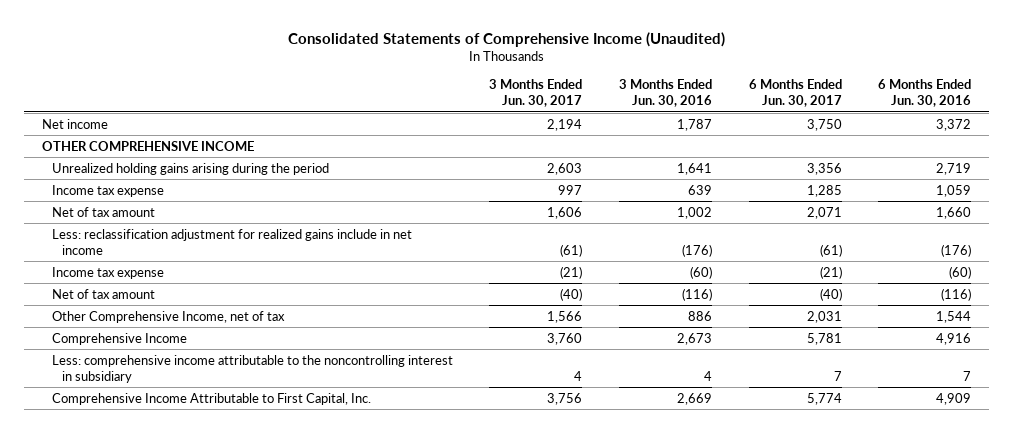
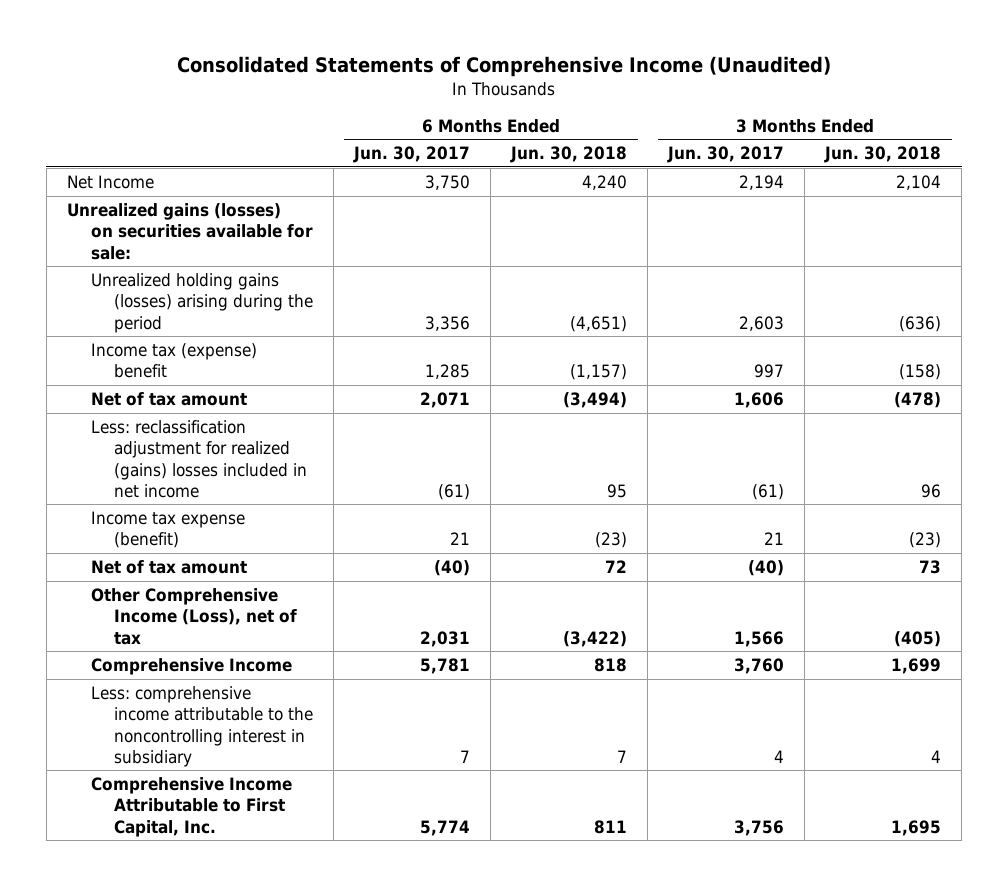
[619,79,713,108] 3 Months Ended Jun. 30, 2016 -> none
[878,79,972,108] 6 Months Ended Jun. 30, 2016 -> none
none -> [510,146,628,164] Jun. 30, 2018
none -> [824,146,942,164] Jun. 30, 2018
[41,140,254,151] OTHER COMPREHENSIVE INCOME -> none
[41,118,108,129] Net income -> [66,174,154,189] Net Income
none -> [66,202,313,260] Unrealized gains (losses) on securities available for sale:
[51,162,329,175] Unrealized holding gains arising during the period -> [90,272,314,333] Unrealized holding gains (losses) arising during the period
[51,184,164,197] Income tax expense -> [90,342,257,379] Income tax (expense) benefit
[51,228,412,255] Less: reclassification adjustment for realized gains include in net income -> [90,419,308,498] Less: reclassification adjustment for realized (gains) losses included in net income
[51,266,164,279] Income tax expense -> [90,510,245,549] Income tax expense (benefit)
[560,265,583,279] (21) -> [764,532,785,546] 21
[819,265,842,279] (21) -> [450,532,471,546] 21
[51,310,285,323] Other Comprehensive Income, net of tax -> [90,587,298,645] Other Comprehensive Income (Loss), net of tax

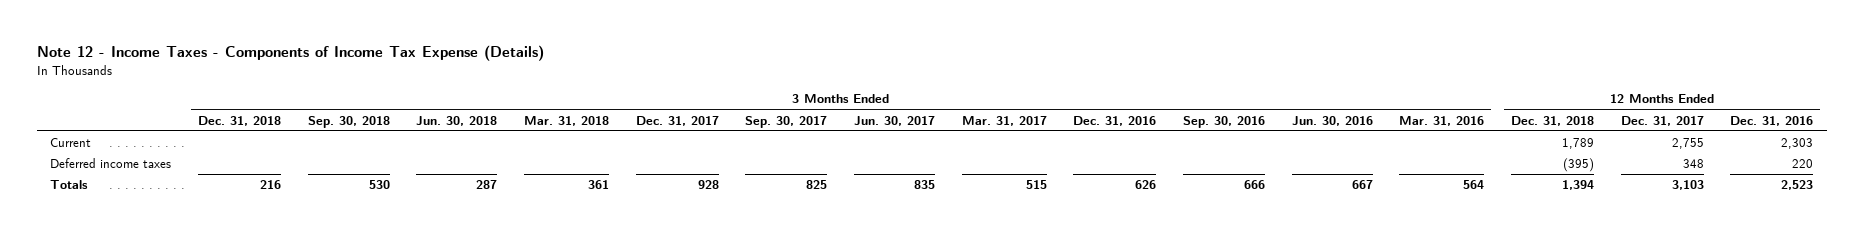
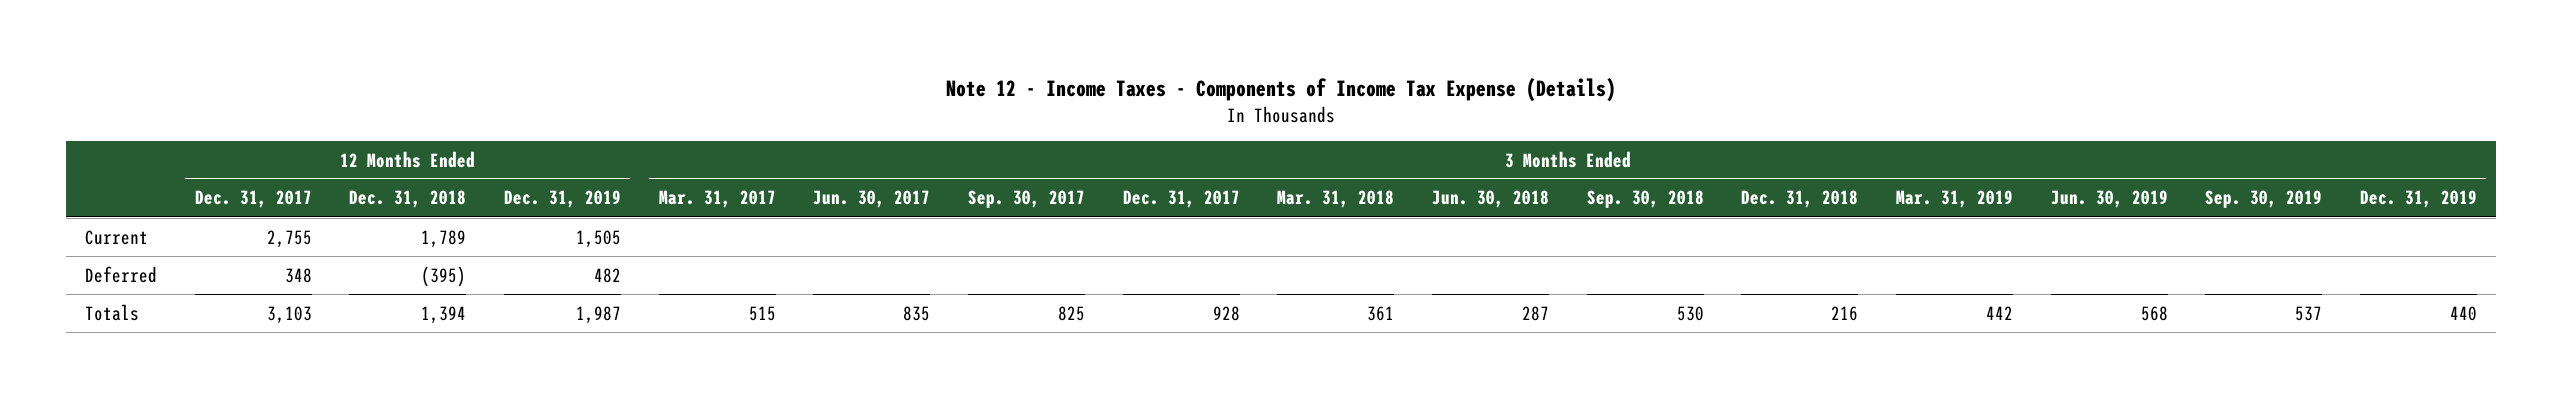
[1073,115,1157,126] Dec. 31, 2016 -> none
[1182,115,1265,128] Sep. 30, 2016 -> none
[1291,115,1373,126] Jun. 30, 2016 -> none
[1399,115,1485,126] Mar. 31, 2016 -> none
[1730,115,1814,126] Dec. 31, 2016 -> none
none -> [503,190,621,209] Dec. 31, 2019
none -> [1895,190,2013,209] Mar. 31, 2019
none -> [2050,190,2168,209] Jun. 30, 2019
none -> [2205,190,2323,209] Sep. 30, 2019
none -> [2360,190,2478,209] Dec. 31, 2019
[50,158,172,169] Deferred income taxes -> [84,265,157,283] Deferred

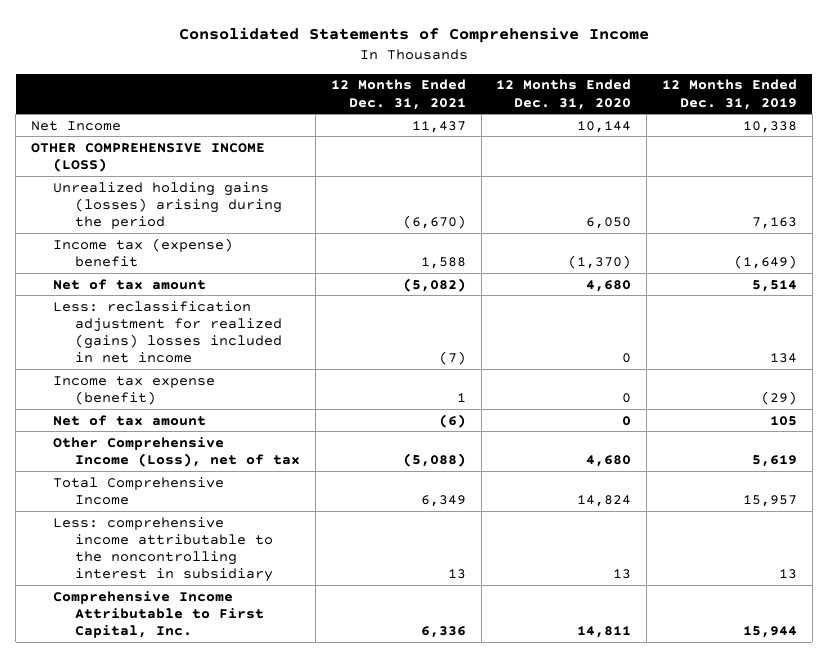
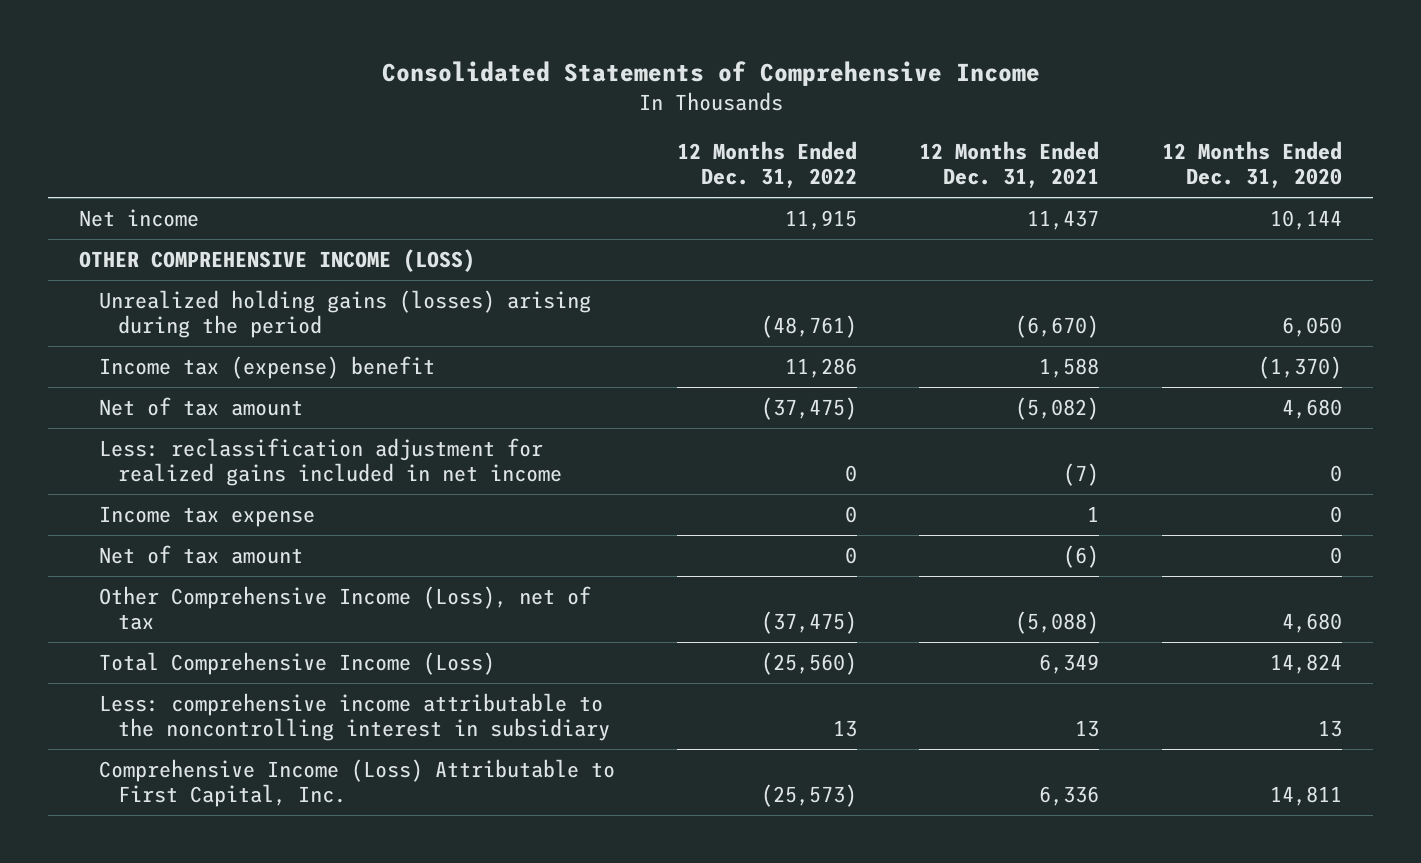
[662,79,798,110] 12 Months Ended Dec. 31, 2019 -> none
none -> [677,141,858,189] 12 Months Ended Dec. 31, 2022
[31,120,122,131] Net Income -> [79,208,200,227] Net income
[53,300,283,364] Less: reclassification adjustment for realized (gains) losses included in net income -> [98,437,563,486] Less: reclassification adjustment for realized gains included in net income
[53,375,216,405] Income tax expense (benefit) -> [98,505,315,527] Income tax expense
[53,476,225,505] Total Comprehensive Income -> [98,651,495,675] Total Comprehensive Income (Loss)
[53,590,265,639] Comprehensive Income Attributable to First Capital, Inc. -> [98,758,615,807] Comprehensive Income (Loss) Attributable to First Capital, Inc.

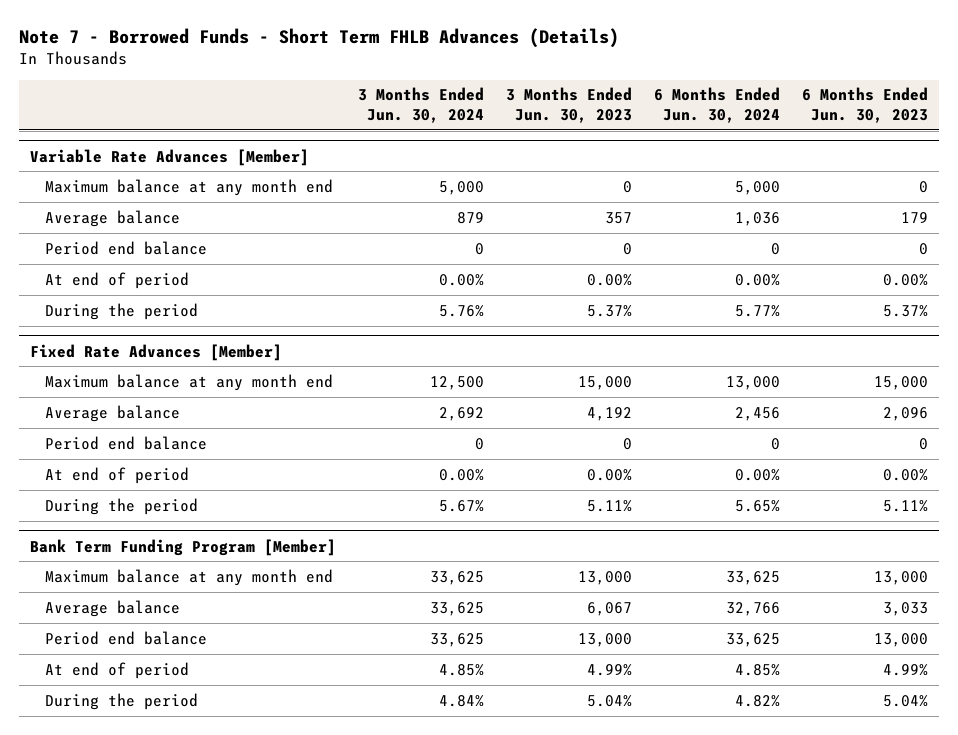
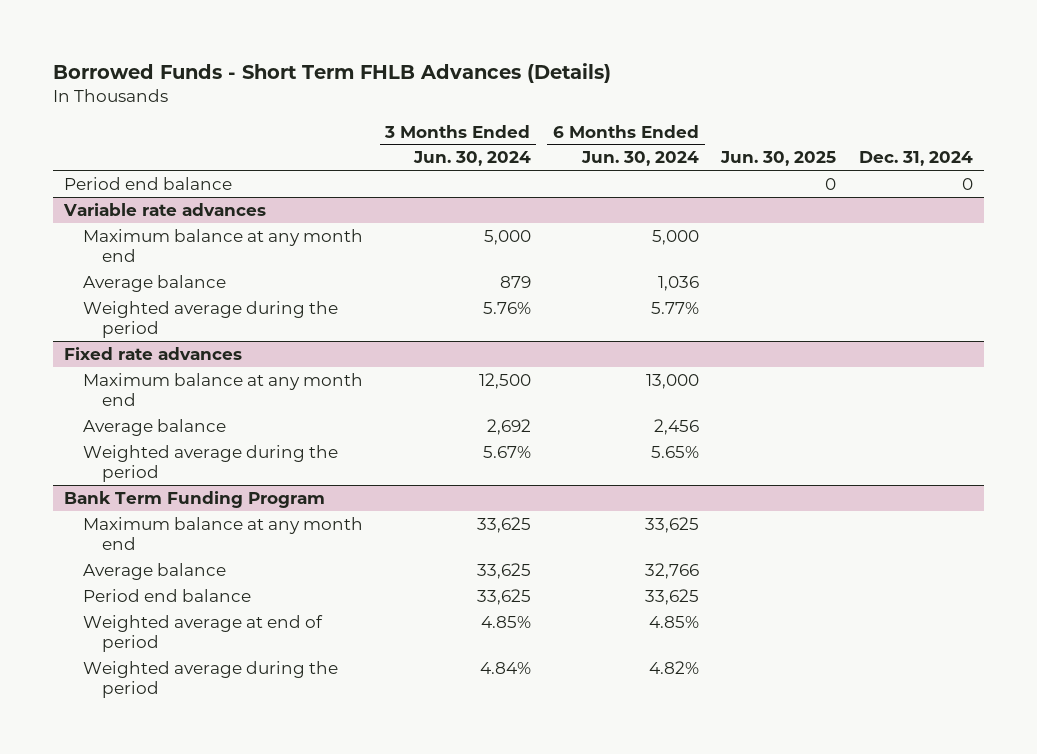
[18,28,619,49] Note 7 - Borrowed Funds - Short Term FHLB Advances (Details) -> [52,63,611,84] Borrowed Funds - Short Term FHLB Advances (Details)
[505,87,632,124] 3 Months Ended Jun. 30, 2023 -> none
[801,87,928,124] 6 Months Ended Jun. 30, 2023 -> none
none -> [720,151,837,167] Jun. 30, 2025
none -> [858,151,973,167] Dec. 31, 2024
none -> [63,176,232,190] Period end balance
[29,148,309,166] Variable Rate Advances [Member] -> [62,202,266,216] Variable rate advances
[45,240,208,255] Period end balance -> none
[45,271,190,289] At end of period -> none
[45,302,199,320] During the period -> [83,300,339,339] Weighted average during the period
[29,343,282,361] Fixed Rate Advances [Member] -> [63,346,242,360] Fixed rate advances
[45,435,208,450] Period end balance -> none
[45,466,190,484] At end of period -> none
[45,497,199,515] During the period -> [83,444,339,483] Weighted average during the period
[29,538,336,556] Bank Term Funding Program [Member] -> [63,490,325,508] Bank Term Funding Program
[45,661,190,679] At end of period -> [83,614,324,653] Weighted average at end of period
[45,692,199,710] During the period -> [83,660,339,699] Weighted average during the period

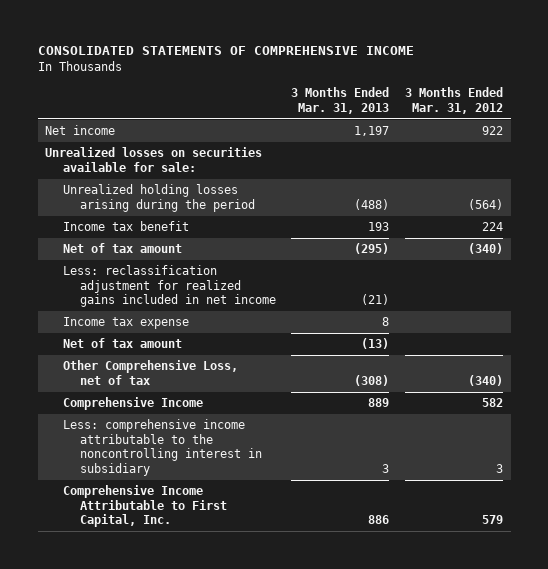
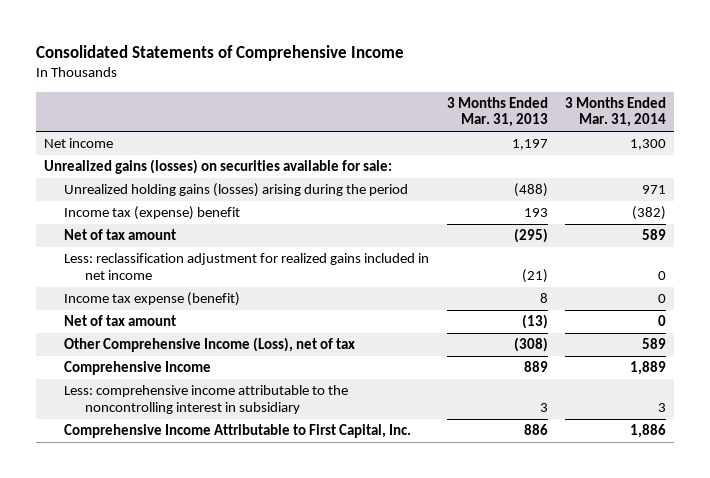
[37,46,414,56] CONSOLIDATED STATEMENTS OF COMPREHENSIVE INCOME -> [35,44,404,61] Consolidated Statements of Comprehensive Income
[404,87,503,114] 3 Months Ended Mar. 31, 2012 -> none
none -> [564,96,666,128] 3 Months Ended Mar. 31, 2014
[45,147,263,172] Unrealized losses on securities available for sale: -> [44,159,393,175] Unrealized gains (losses) on securities available for sale:
[62,184,255,212] Unrealized holding losses arising during the period -> [64,183,409,198] Unrealized holding gains (losses) arising during the period
[62,221,189,232] Income tax benefit -> [64,206,241,221] Income tax (expense) benefit
[62,317,189,330] Income tax expense -> [64,292,241,307] Income tax expense (benefit)
[62,360,238,385] Other Comprehensive Loss, net of tax -> [64,337,356,353] Other Comprehensive Income (Loss), net of tax

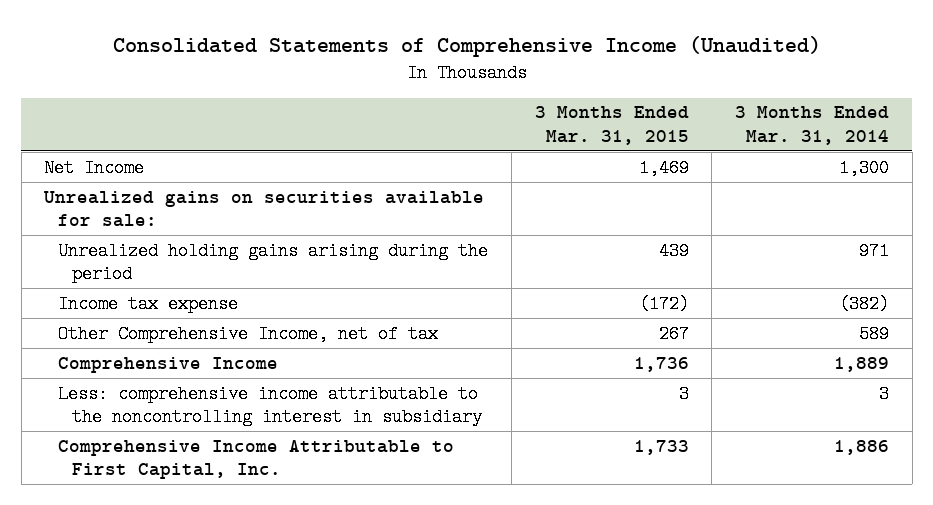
[35,44,404,61] Consolidated Statements of Comprehensive Income -> [112,35,821,57] Consolidated Statements of Comprehensive Income (Unaudited)
[446,96,548,128] 3 Months Ended Mar. 31, 2013 -> none
none -> [534,106,689,145] 3 Months Ended Mar. 31, 2015
[64,206,241,221] Income tax (expense) benefit -> none
[64,229,177,241] Net of tax amount -> none
[64,253,430,280] Less: reclassification adjustment for realized gains included in net income -> none
[64,315,177,327] Net of tax amount -> none
[44,138,114,149] Net income -> [44,158,145,177] Net Income
[44,159,393,175] Unrealized gains (losses) on securities available for sale: -> [43,190,485,228] Unrealized gains on securities available for sale:
[64,183,409,198] Unrealized holding gains (losses) arising during the period -> [58,241,489,284] Unrealized holding gains arising during the period
[64,292,241,307] Income tax expense (benefit) -> [58,294,239,313] Income tax expense
[657,294,666,304] 0 -> [838,294,889,313] (382)
[64,337,356,353] Other Comprehensive Income (Loss), net of tax -> [58,324,439,343] Other Comprehensive Income, net of tax

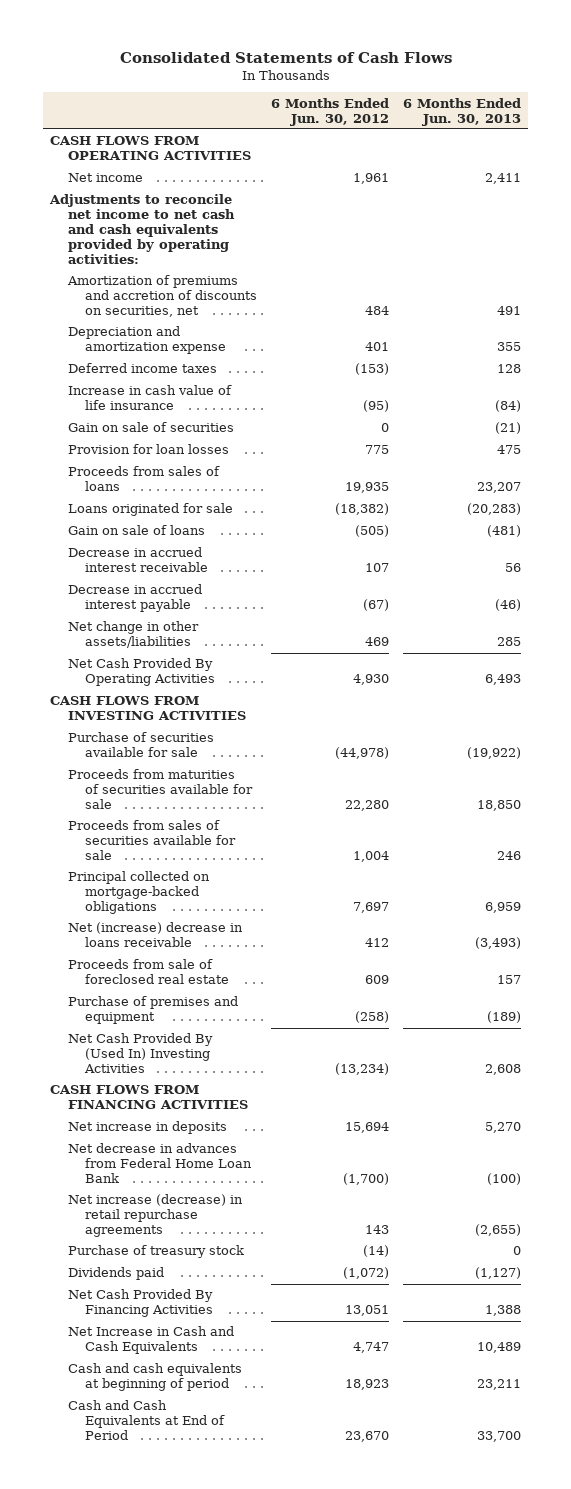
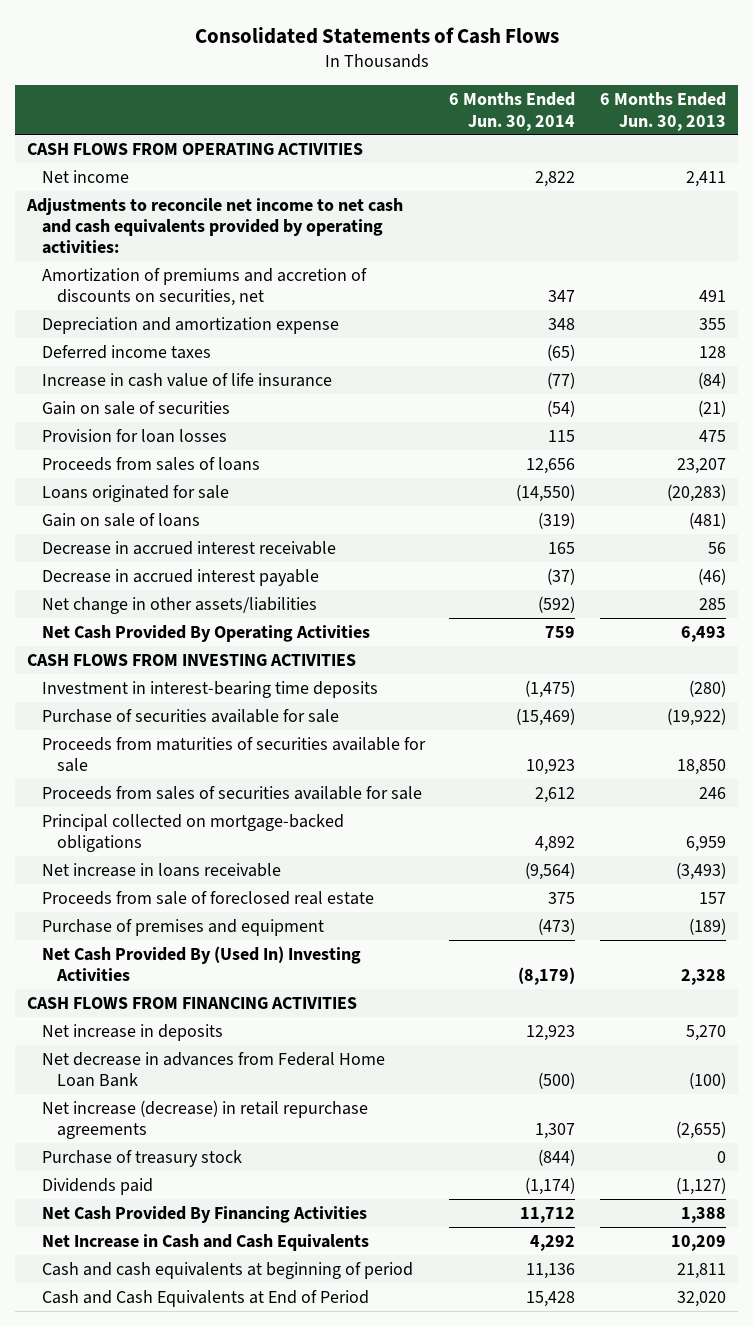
[271,97,390,126] 6 Months Ended Jun. 30, 2012 -> none
none -> [449,92,576,131] 6 Months Ended Jun. 30, 2014
none -> [41,680,378,698] Investment in interest-bearing time deposits
[67,922,243,948] Net (increase) decrease in loans receivable -> [41,862,281,877] Net increase in loans receivable
[485,1064,522,1076] 2,608 -> [681,969,727,986] 2,328
[477,1342,522,1354] 10,489 -> [671,1234,727,1251] 10,209
[477,1379,522,1391] 23,211 -> [677,1262,727,1279] 21,811
[477,1431,522,1443] 33,700 -> [677,1290,727,1307] 32,020

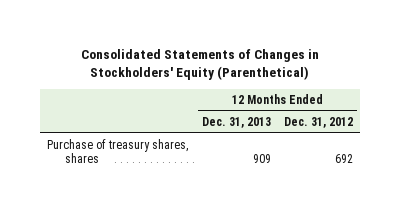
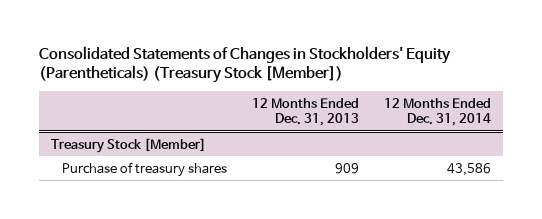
[81,48,320,81] Consolidated Statements of Changes in Stockholders' Equity (Parenthetical) -> [38,45,451,84] Consolidated Statements of Changes in Stockholders' Equity (Parentheticals) (Treasury Stock [Member])
[284,116,354,128] Dec. 31, 2012 -> none
none -> [383,97,491,126] 12 Months Ended Dec. 31, 2014
none -> [51,137,207,153] Treasury Stock [Member]
[47,139,189,164] Purchase of treasury shares, shares -> [62,161,228,177] Purchase of treasury shares

